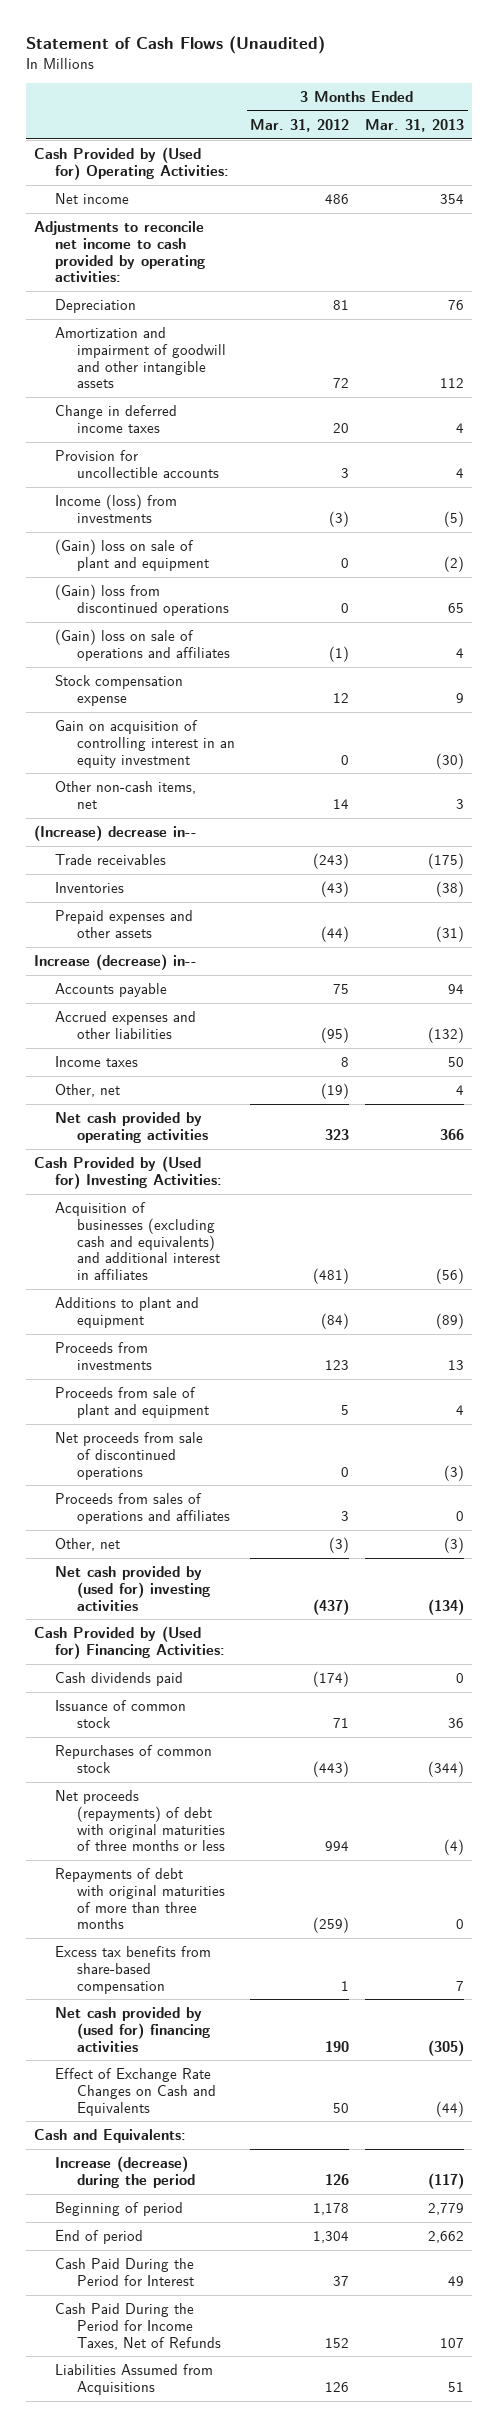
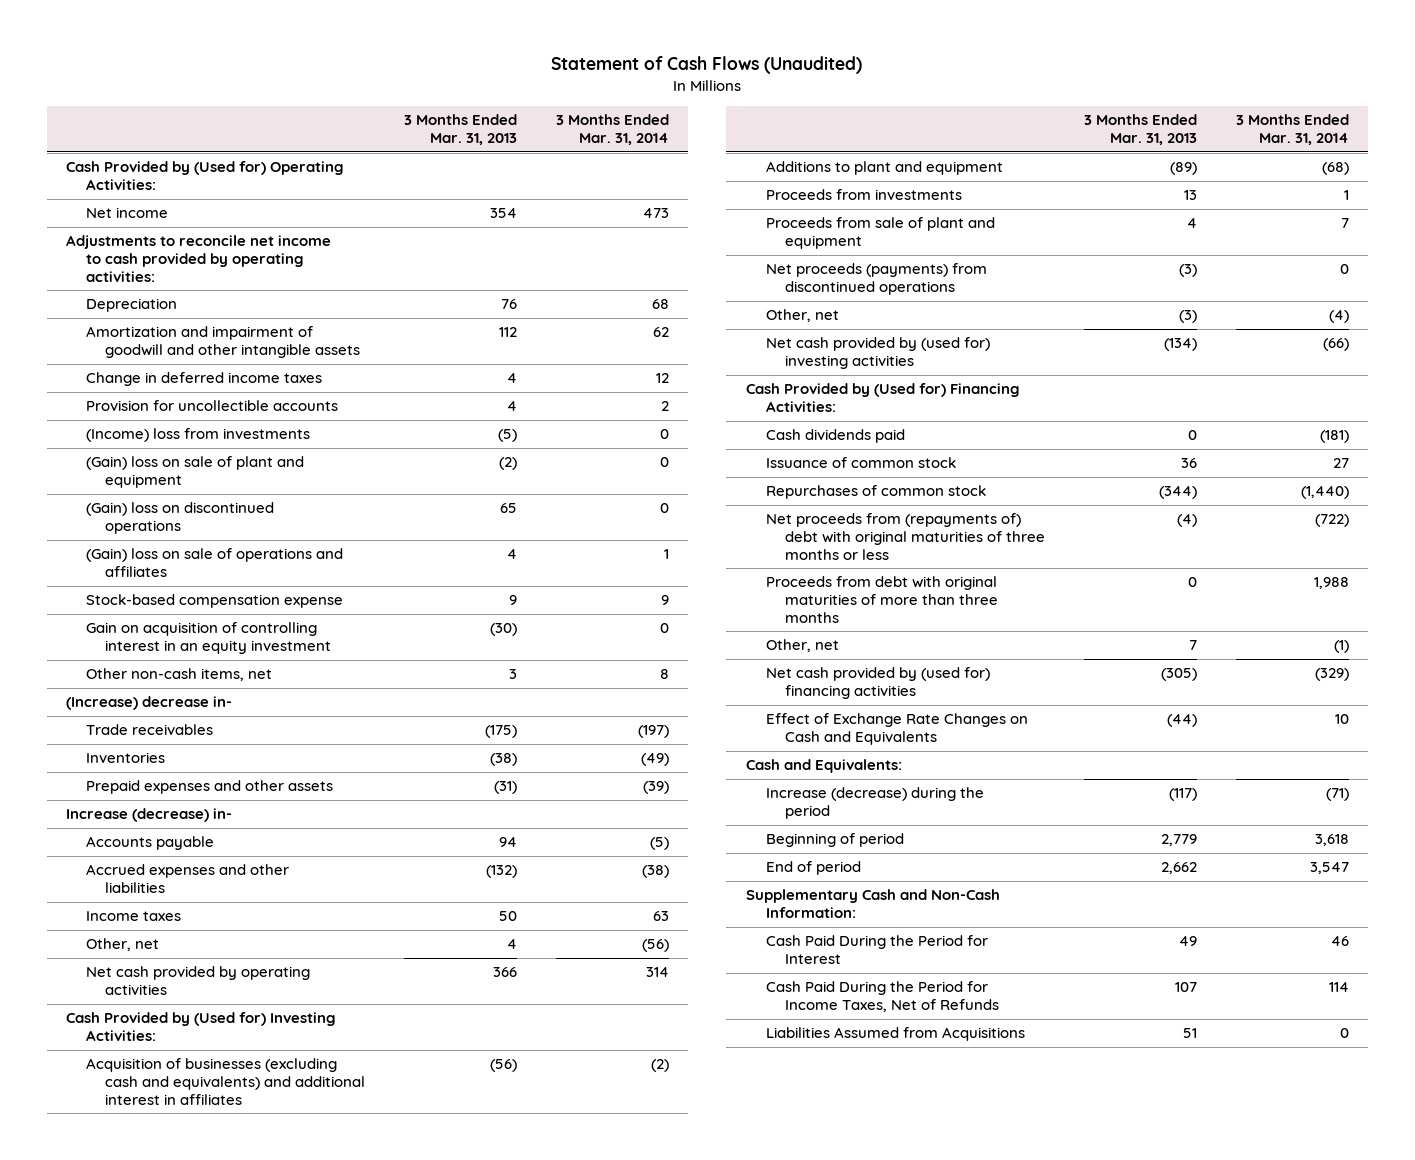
[250,119,350,133] Mar. 31, 2012 -> none
none -> [555,114,669,146] 3 Months Ended Mar. 31, 2014
[55,494,178,523] Income (loss) from investments -> [85,428,310,443] (Income) loss from investments
[55,584,229,616] (Gain) loss from discontinued operations -> [85,502,274,535] (Gain) loss on discontinued operations
[55,675,184,706] Stock compensation expense -> [85,594,343,609] Stock-based compensation expense
[34,825,198,842] (Increase) decrease in-- -> [65,696,232,711] (Increase) decrease in-
[34,954,198,971] Increase (decrease) in-- -> [65,808,232,823] Increase (decrease) in-
[55,1493,230,1524] Proceeds from sales of operations and affiliates -> none
[55,1432,204,1480] Net proceeds from sale of discontinued operations -> [765,263,987,296] Net proceeds (payments) from discontinued operations
[55,1946,212,1994] Excess tax benefits from share-based compensation -> none
[55,1790,225,1852] Net proceeds (repayments) of debt with original maturities of three months or less -> [765,513,1046,560] Net proceeds from (repayments of) debt with original maturities of three months or less
[55,1868,225,1930] Repayments of debt with original maturities of more than three months -> [765,576,999,623] Proceeds from debt with original maturities of more than three months
none -> [765,639,839,653] Other, net
none -> [745,889,1000,919] Supplementary Cash and Non-Cash Information:

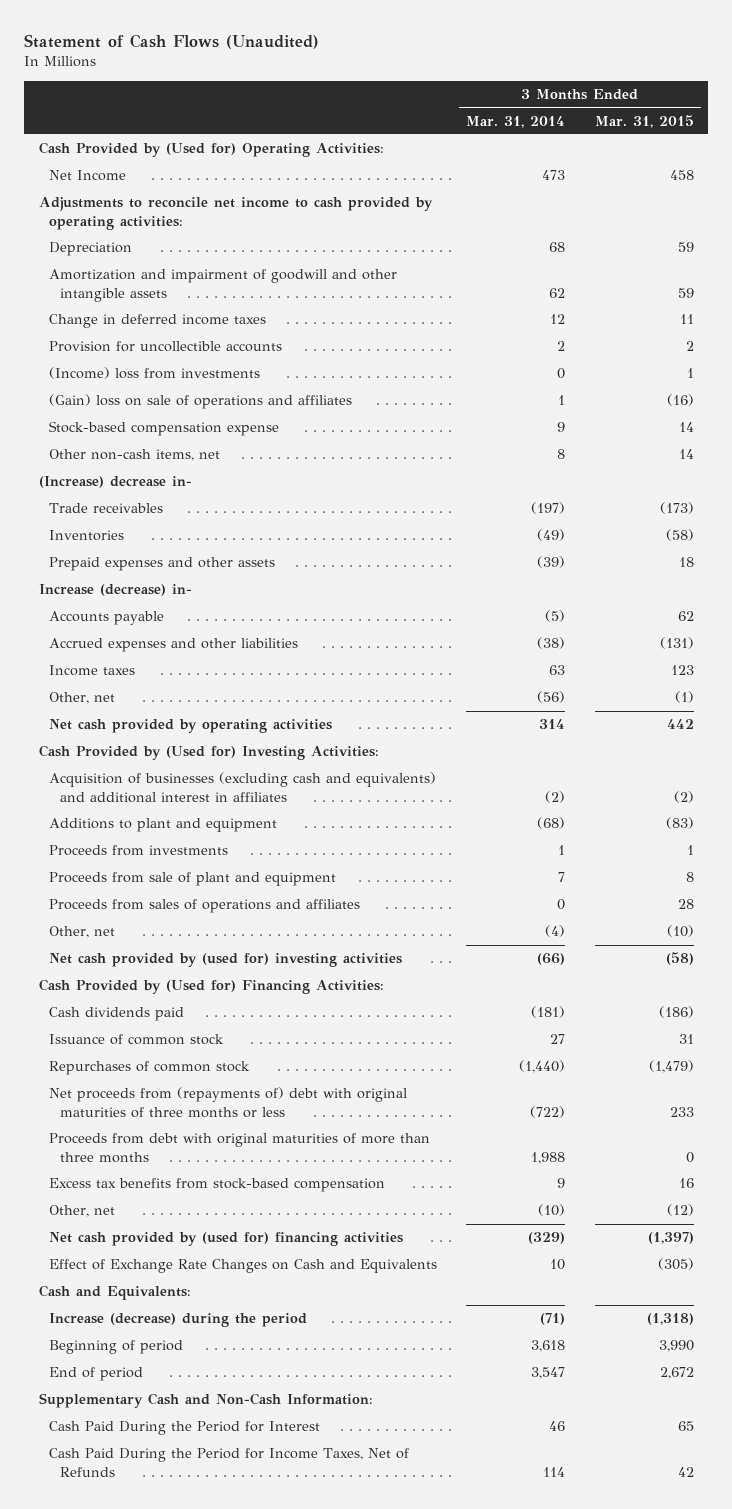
[404,114,518,146] 3 Months Ended Mar. 31, 2013 -> none
none -> [594,114,694,128] Mar. 31, 2015
[85,207,168,219] Net income -> [49,170,127,182] Net Income
[85,456,304,489] (Gain) loss on sale of plant and equipment -> none
[85,502,274,535] (Gain) loss on discontinued operations -> none
[85,622,332,655] Gain on acquisition of controlling interest in an equity investment -> none
[765,263,987,296] Net proceeds (payments) from discontinued operations -> none
none -> [49,899,361,914] Proceeds from sales of operations and affiliates
none -> [49,1178,386,1193] Excess tax benefits from stock-based compensation
[1333,640,1349,654] (1) -> [538,1204,566,1217] (10)
[765,1027,1025,1042] Liabilities Assumed from Acquisitions -> none

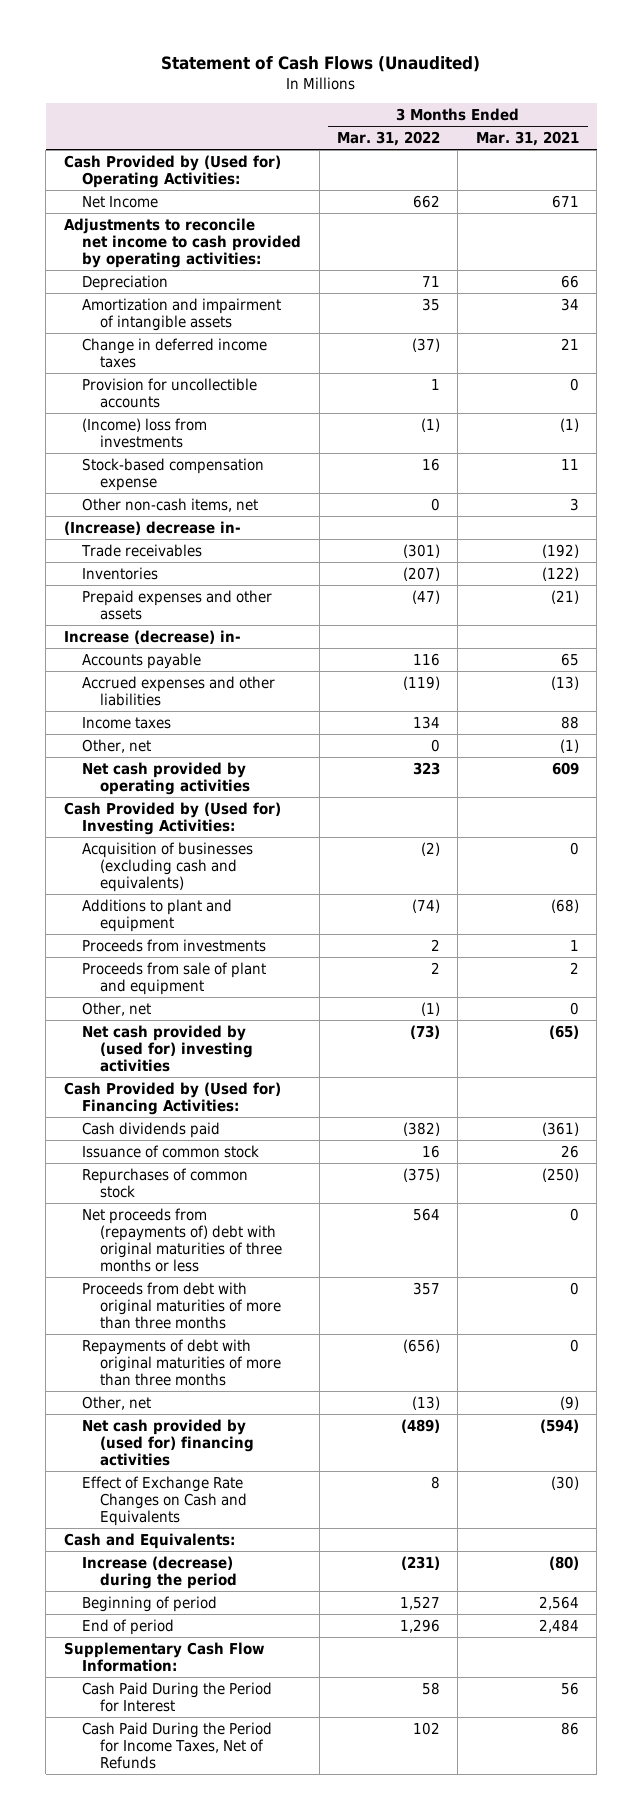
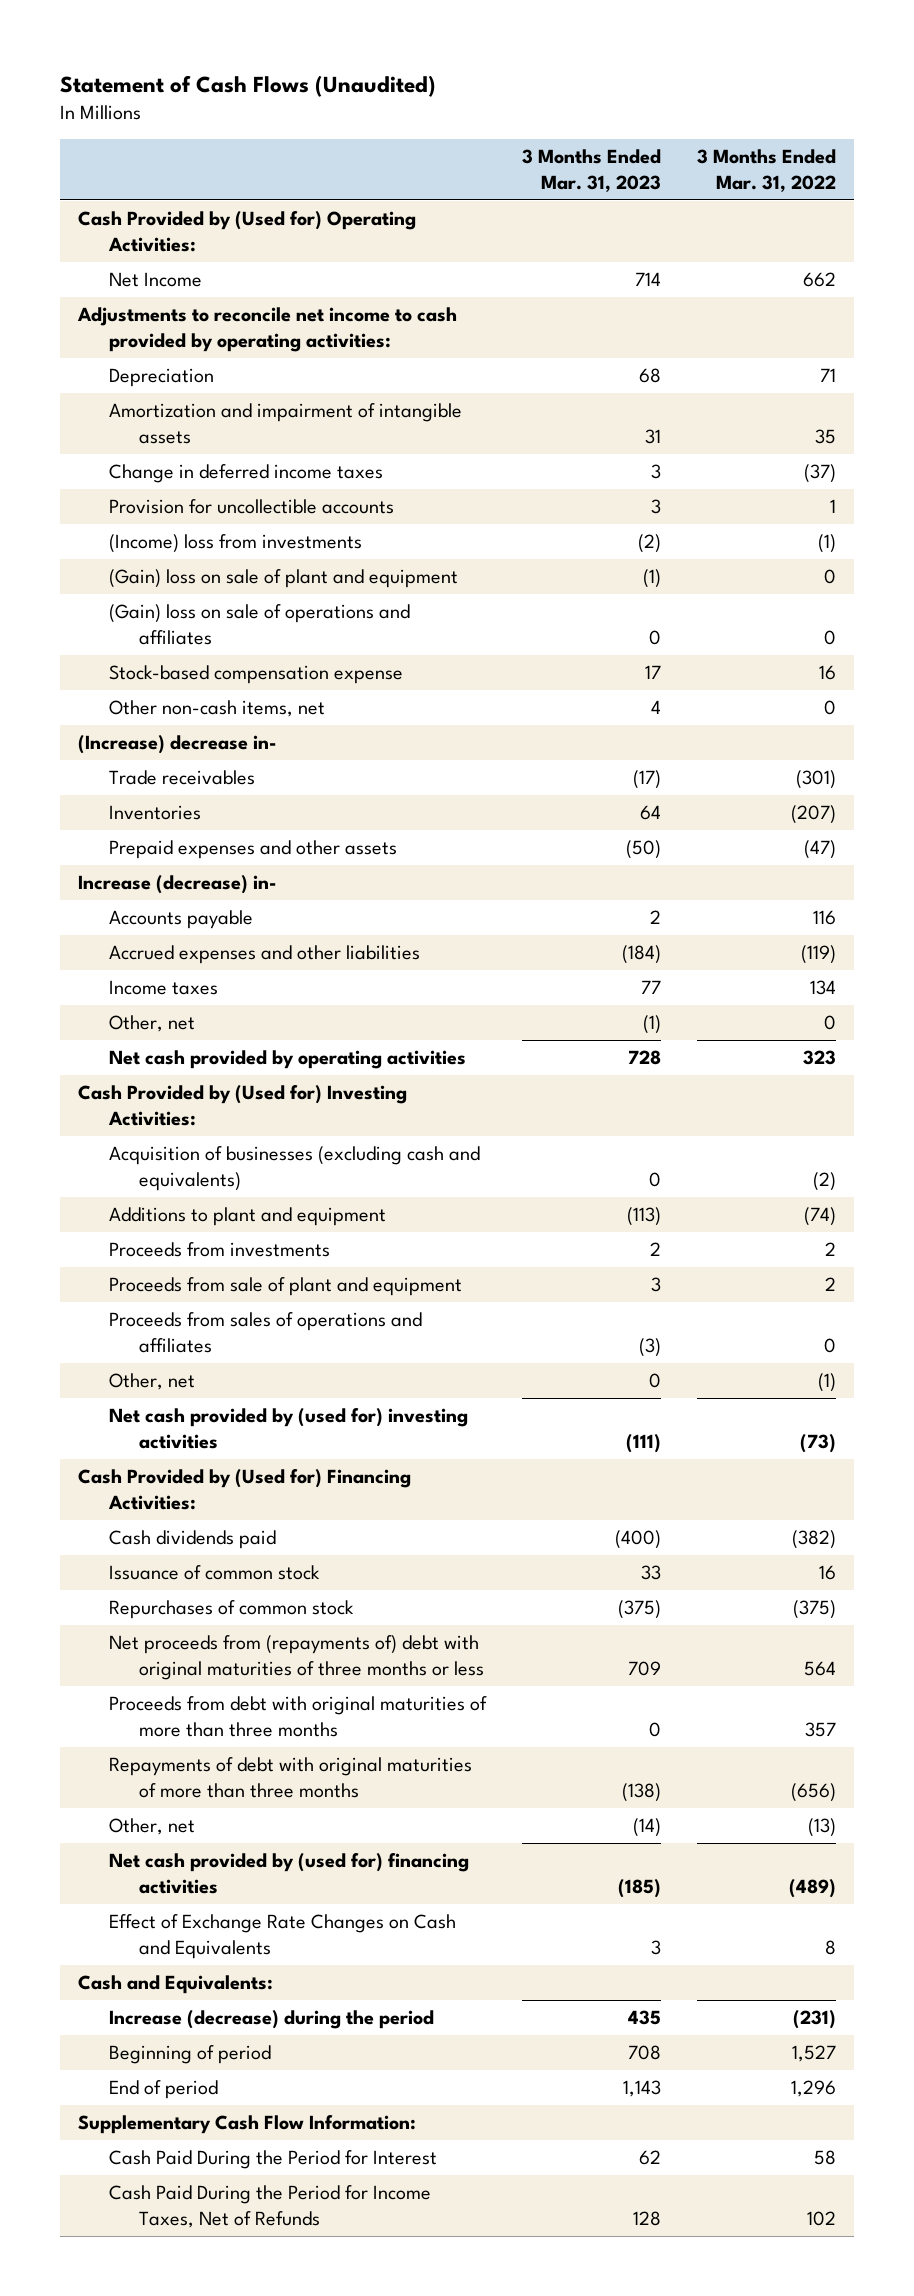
[475,130,579,146] Mar. 31, 2021 -> none
none -> [521,148,661,192] 3 Months Ended Mar. 31, 2023
none -> [108,569,458,589] (Gain) loss on sale of plant and equipment
none -> [108,604,410,646] (Gain) loss on sale of operations and affiliates
none -> [108,1312,422,1354] Proceeds from sales of operations and affiliates

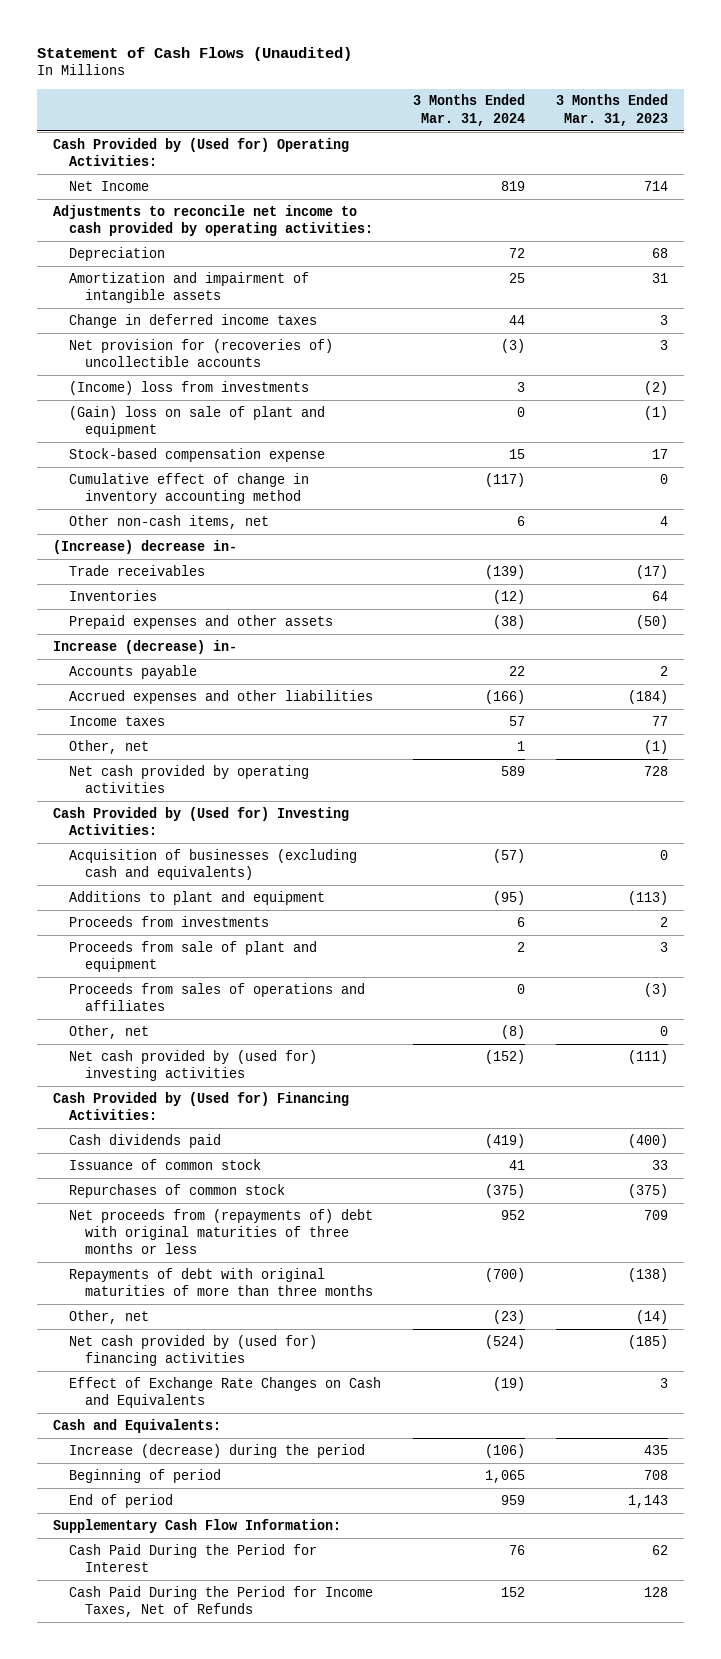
[696,148,836,192] 3 Months Ended Mar. 31, 2022 -> none
none -> [412,94,525,126] 3 Months Ended Mar. 31, 2024
[108,499,394,515] Provision for uncollectible accounts -> [69,338,334,368] Net provision for (recoveries of) uncollectible accounts
[108,604,410,646] (Gain) loss on sale of operations and affiliates -> none
none -> [69,472,310,505] Cumulative effect of change in inventory accounting method
[108,1696,487,1738] Proceeds from debt with original maturities of more than three months -> none

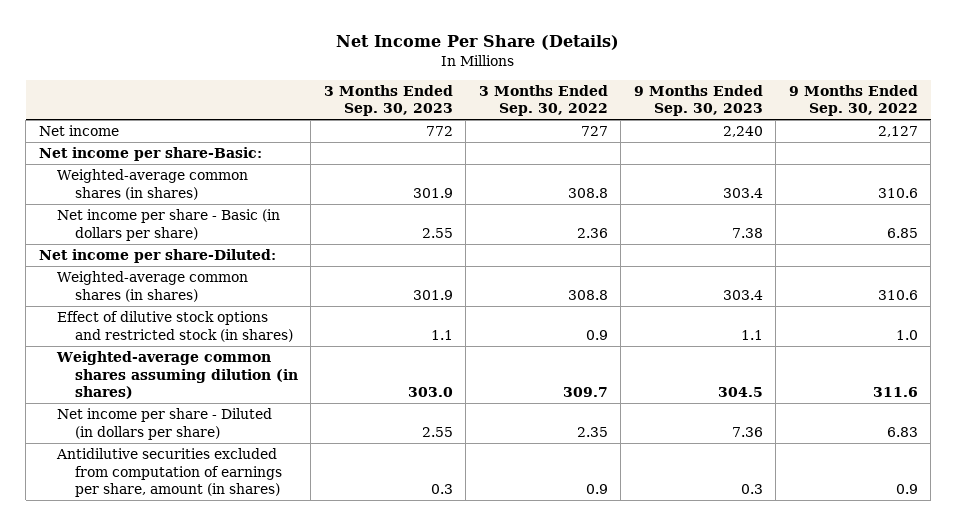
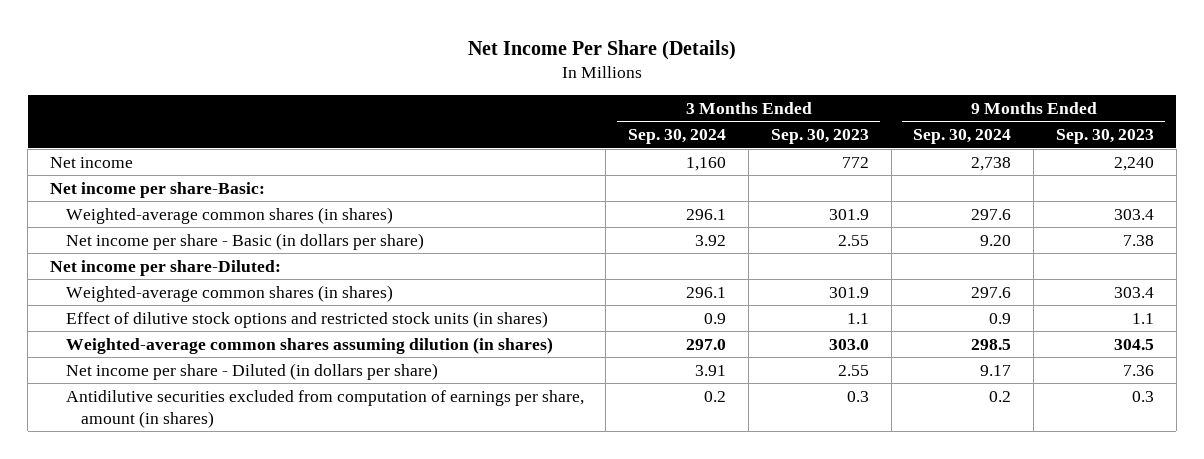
[478,84,608,117] 3 Months Ended Sep. 30, 2022 -> none
[788,84,918,117] 9 Months Ended Sep. 30, 2022 -> none
none -> [628,129,727,145] Sep. 30, 2024
none -> [913,129,1012,145] Sep. 30, 2024
[56,311,293,342] Effect of dilutive stock options and restricted stock (in shares) -> [65,310,548,328] Effect of dilutive stock options and restricted stock units (in shares)

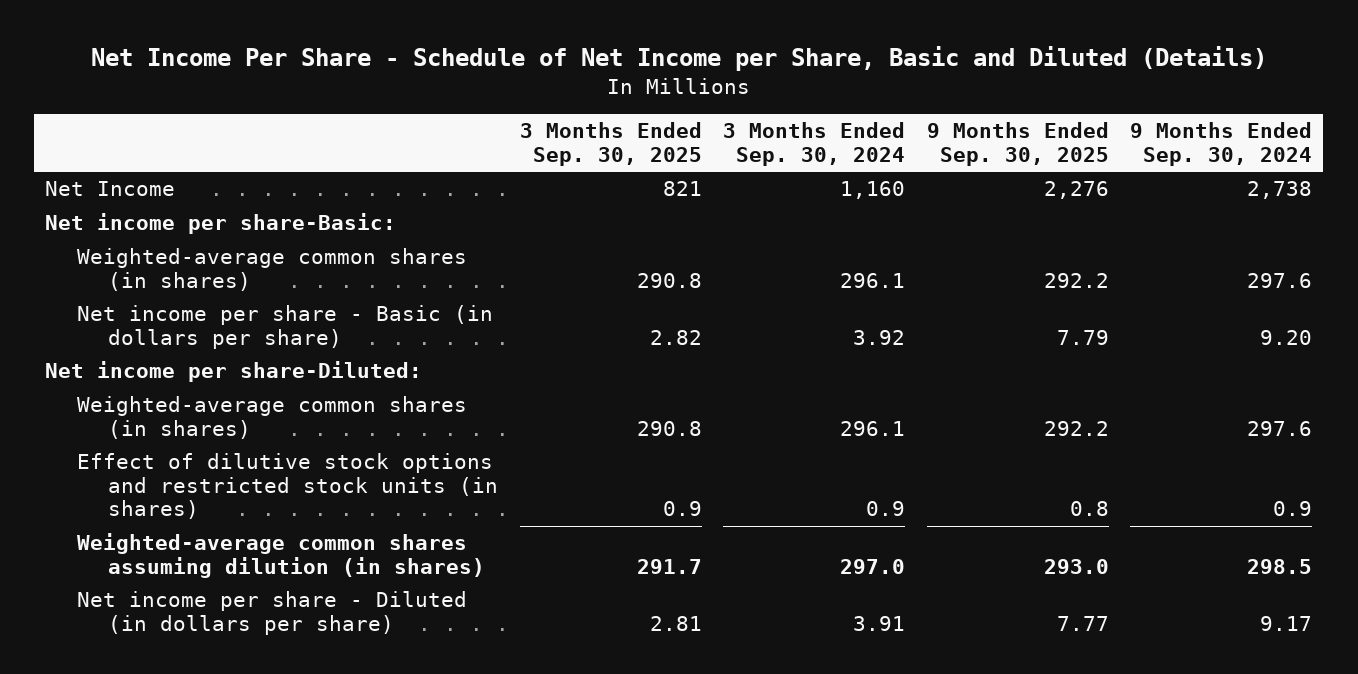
[467,39,736,60] Net Income Per Share (Details) -> [90,46,1267,72] Net Income Per Share - Schedule of Net Income per Share, Basic and Diluted (Details)
[770,129,869,145] Sep. 30, 2023 -> none
[1056,129,1155,145] Sep. 30, 2023 -> none
none -> [519,122,702,166] 3 Months Ended Sep. 30, 2025
none -> [926,122,1109,166] 9 Months Ended Sep. 30, 2025
[49,156,133,168] Net income -> [45,181,176,197] Net Income
[65,389,584,428] Antidilutive securities excluded from computation of earnings per share, amount (in shares) -> none

